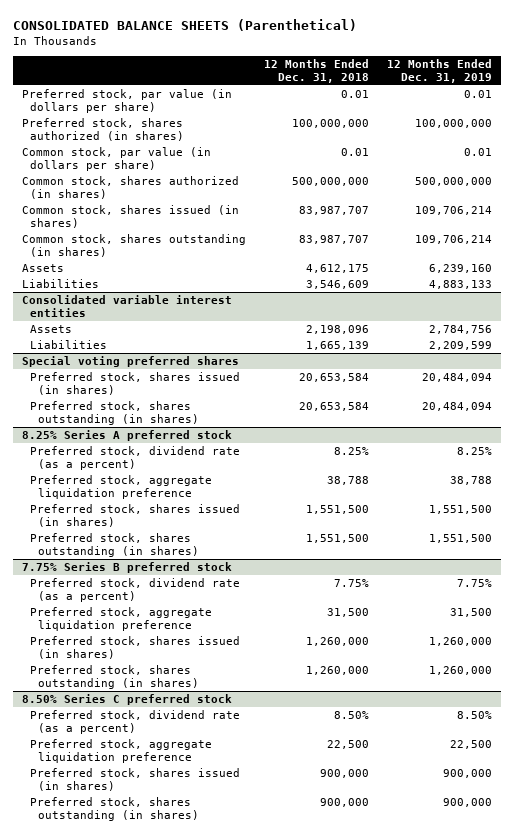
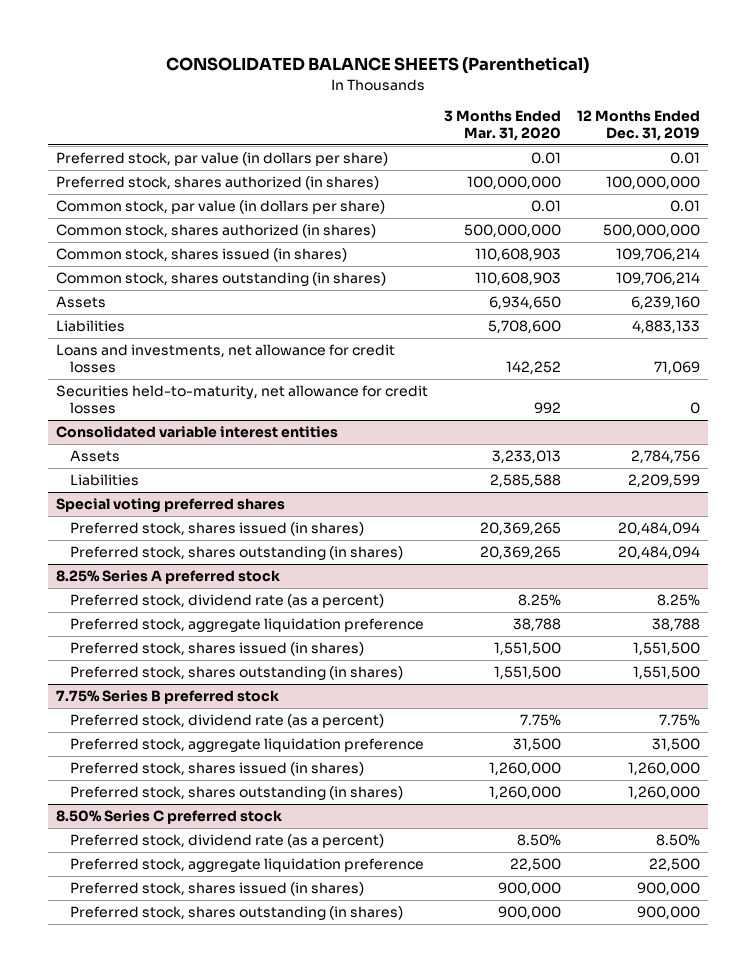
[263,59,369,84] 12 Months Ended Dec. 31, 2018 -> none
none -> [443,109,561,142] 3 Months Ended Mar. 31, 2020
none -> [56,343,396,374] Loans and investments, net allowance for credit losses
none -> [56,384,429,415] Securities held-to-maturity, net allowance for credit losses

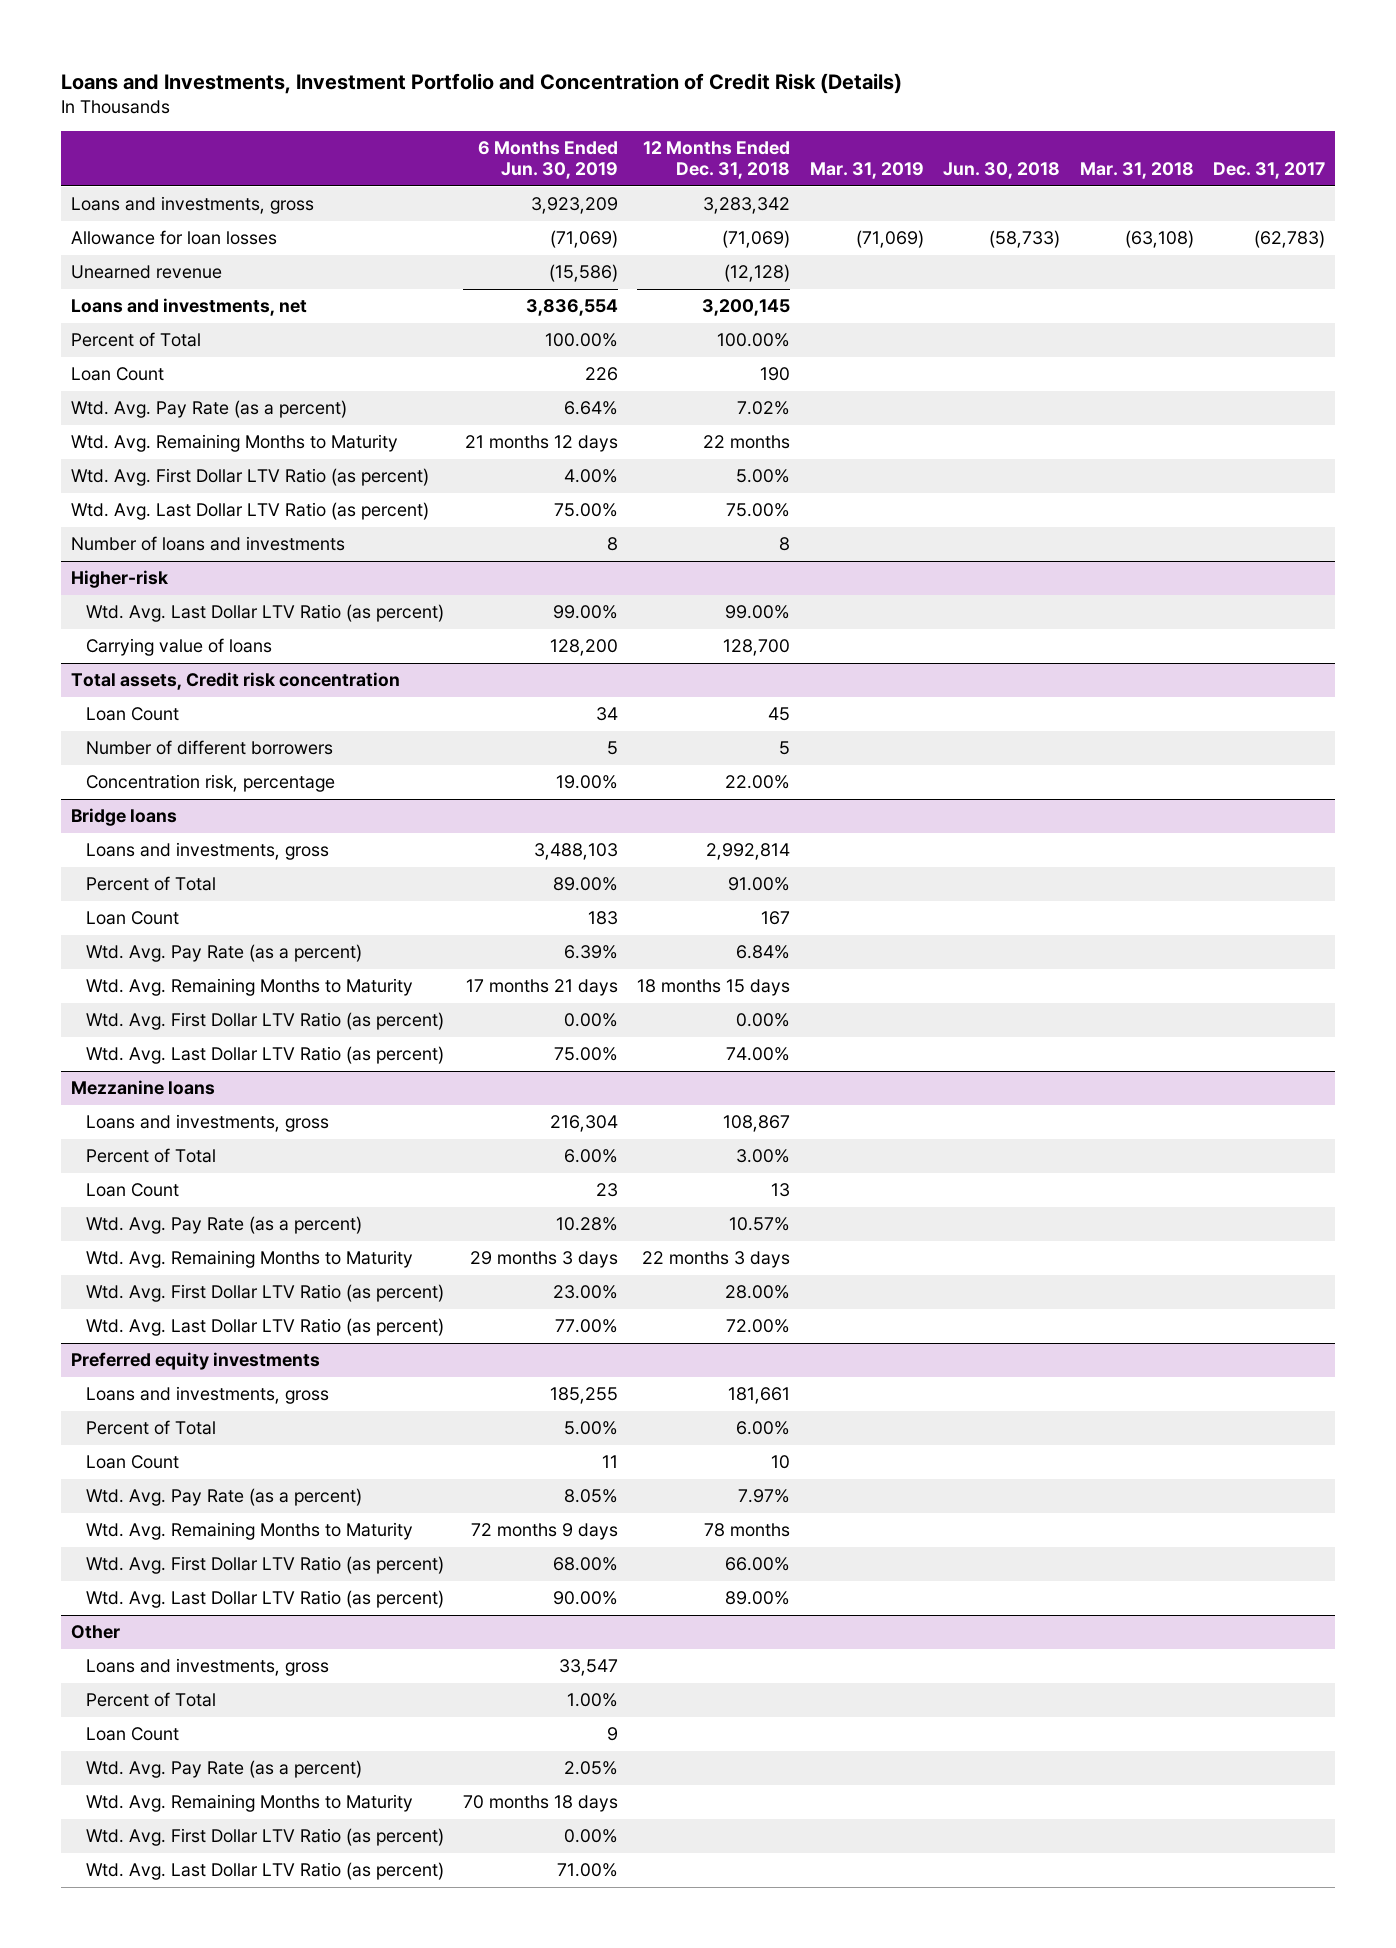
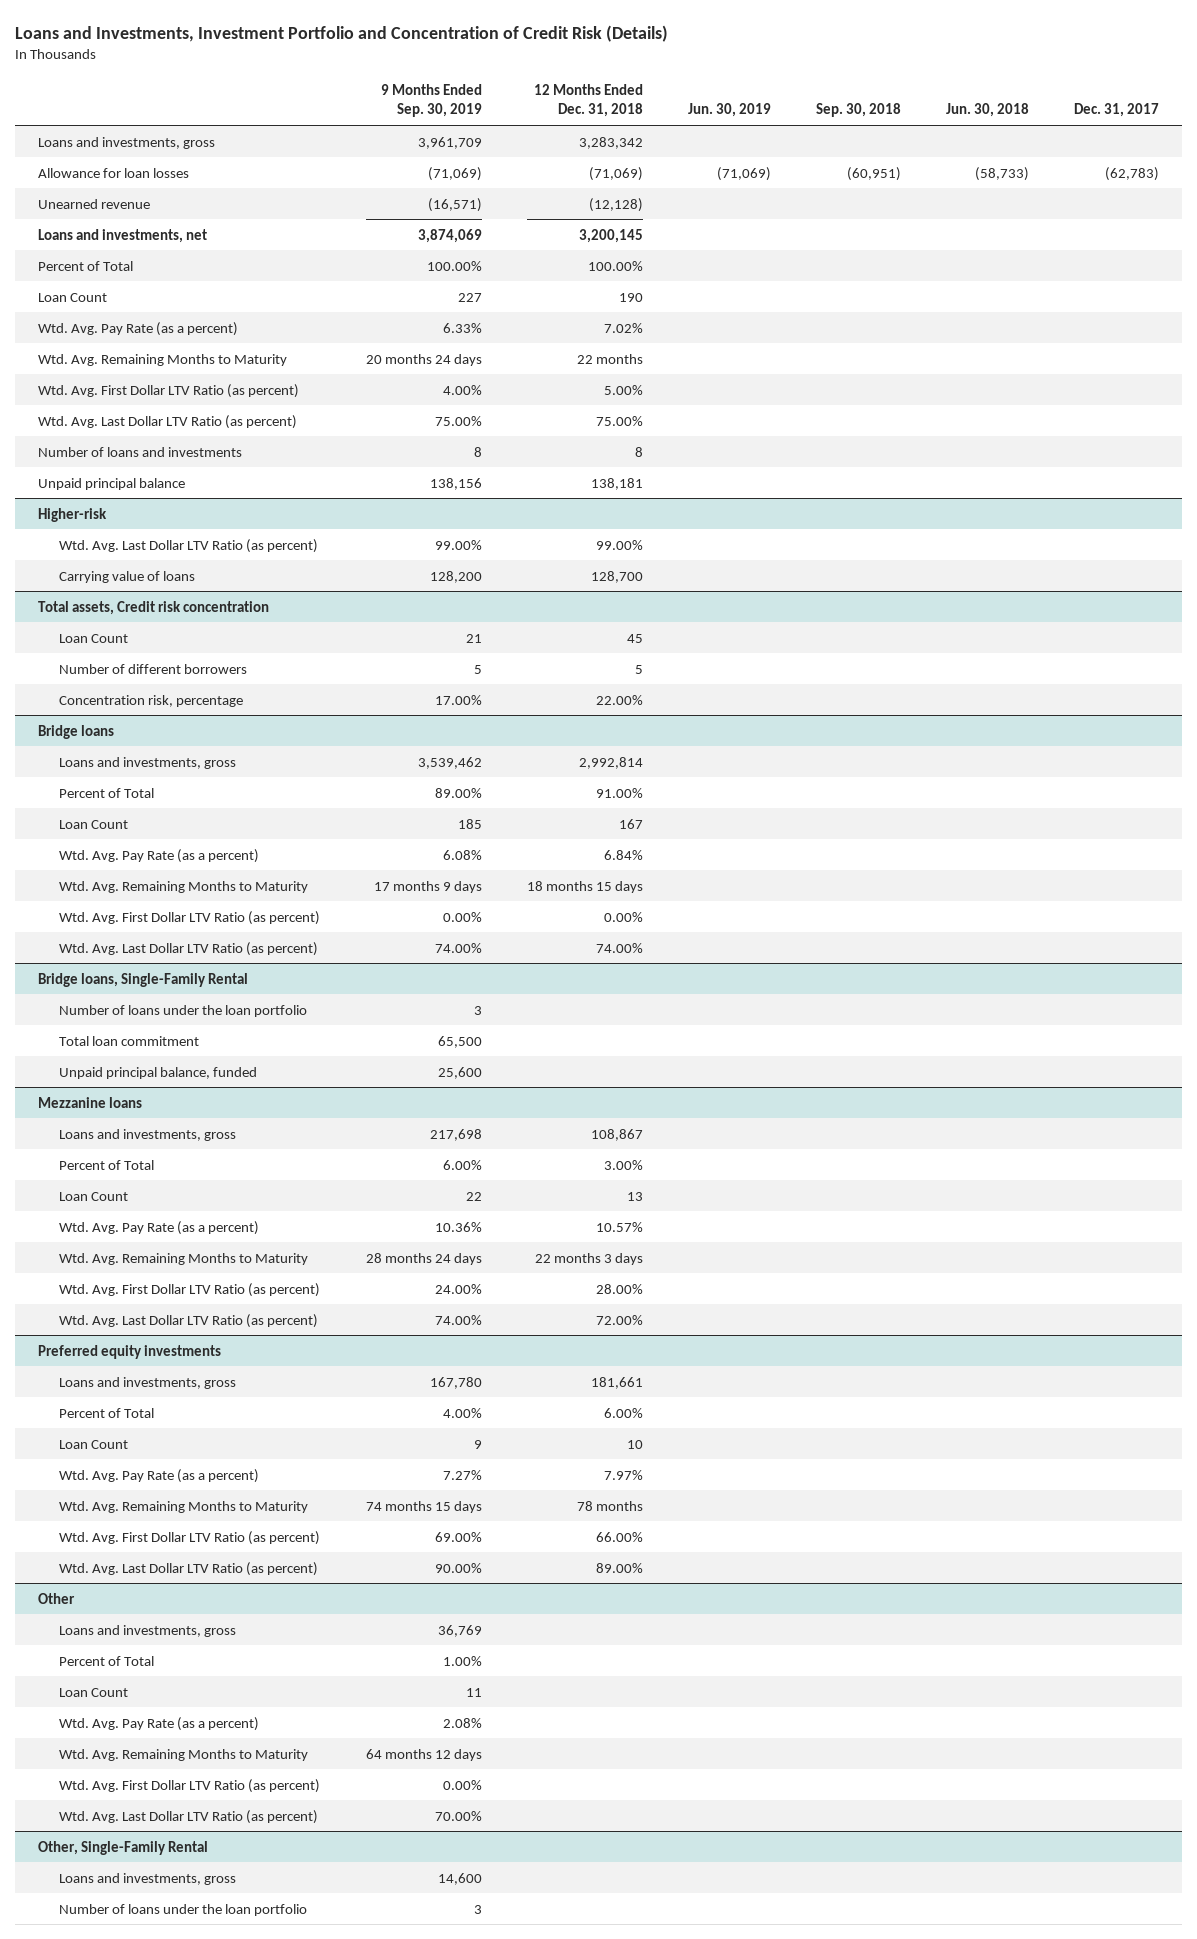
[478,140,619,180] 6 Months Ended Jun. 30, 2019 -> none
[809,162,924,180] Mar. 31, 2019 -> none
[1079,162,1194,180] Mar. 31, 2018 -> none
none -> [380,84,482,118] 9 Months Ended Sep. 30, 2019
none -> [687,103,771,118] Jun. 30, 2019
none -> [815,103,901,118] Sep. 30, 2018
none -> [37,477,185,490] Unpaid principal balance
none -> [37,972,248,987] Bridge loans, Single-Family Rental
none -> [59,1004,308,1017] Number of loans under the loan portfolio
none -> [59,1035,200,1046] Total loan commitment
none -> [59,1066,258,1079] Unpaid principal balance, funded
none -> [37,1840,208,1855] Other, Single-Family Rental
none -> [59,1872,237,1885] Loans and investments, gross
none -> [59,1903,308,1916] Number of loans under the loan portfolio

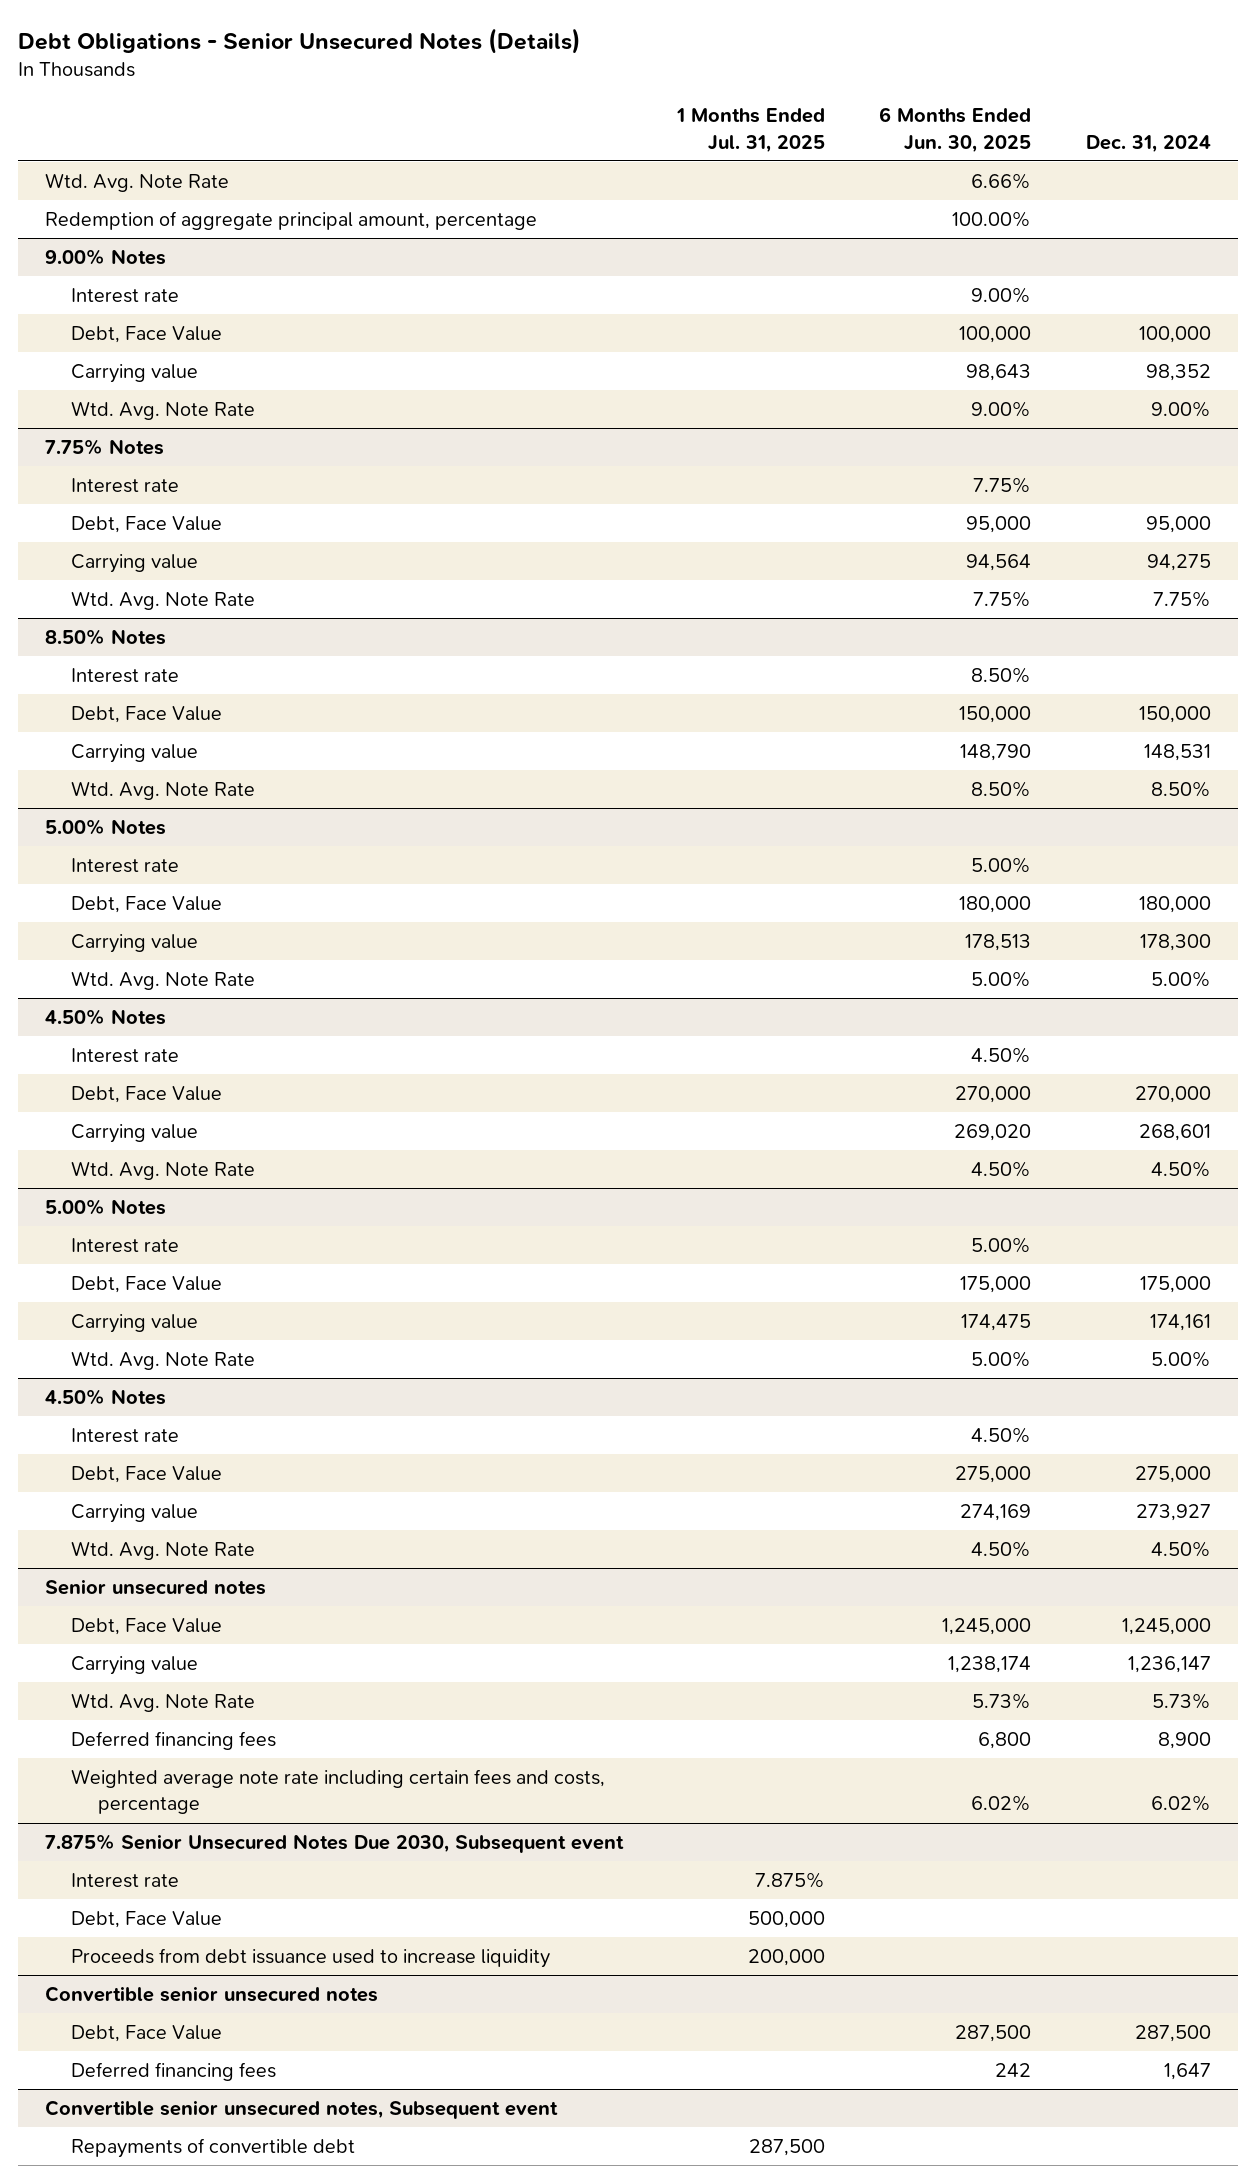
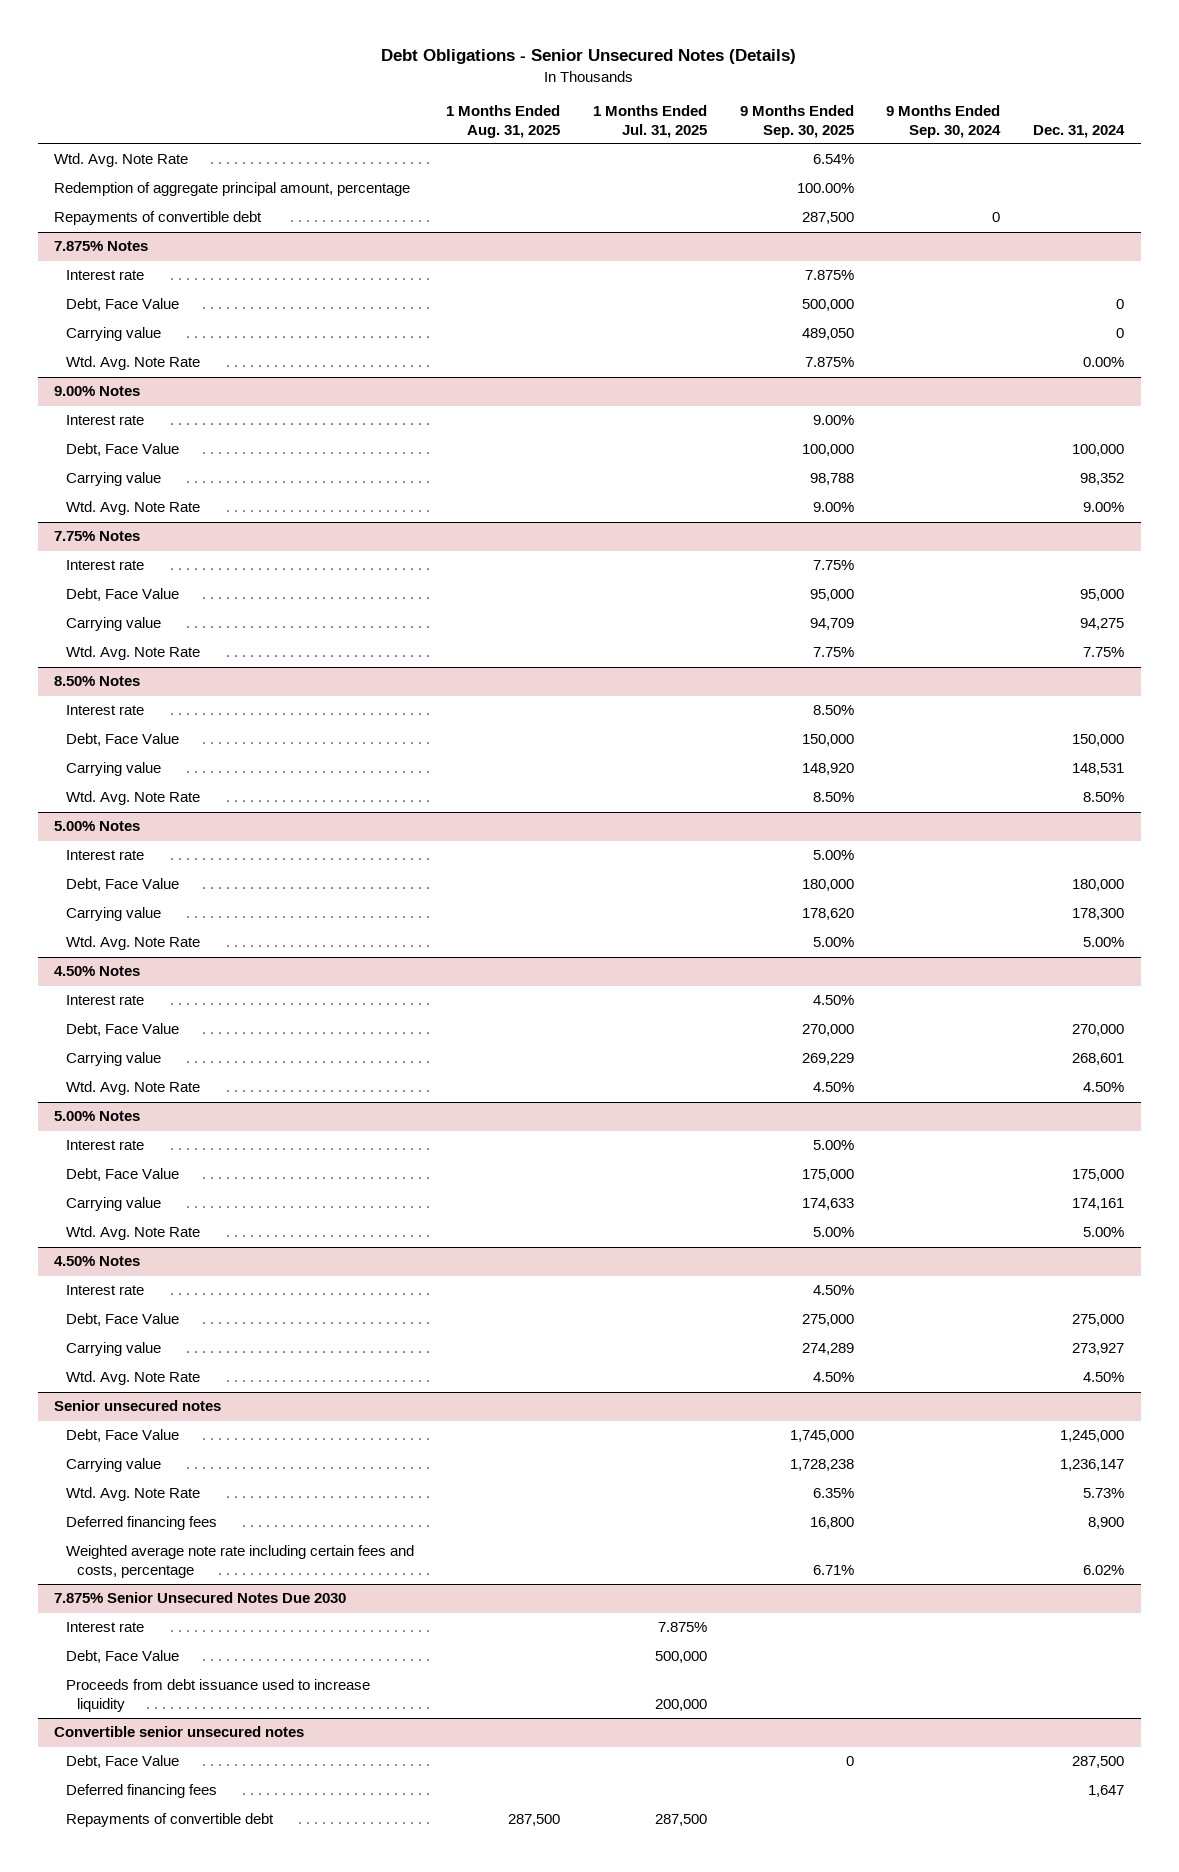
[879,107,1032,153] 6 Months Ended Jun. 30, 2025 -> none
none -> [446,104,561,138] 1 Months Ended Aug. 31, 2025
none -> [739,104,854,138] 9 Months Ended Sep. 30, 2025
none -> [886,104,1002,138] 9 Months Ended Sep. 30, 2024
none -> [54,211,263,226] Repayments of convertible debt
none -> [54,241,149,252] 7.875% Notes
none -> [65,270,144,281] Interest rate
none -> [65,298,179,312] Debt, Face Value
none -> [65,327,161,342] Carrying value
none -> [65,356,200,371] Wtd. Avg. Note Rate
[44,1833,624,1853] 7.875% Senior Unsecured Notes Due 2030, Subsequent event -> [54,1592,347,1604] 7.875% Senior Unsecured Notes Due 2030
[44,2099,558,2119] Convertible senior unsecured notes, Subsequent event -> none

